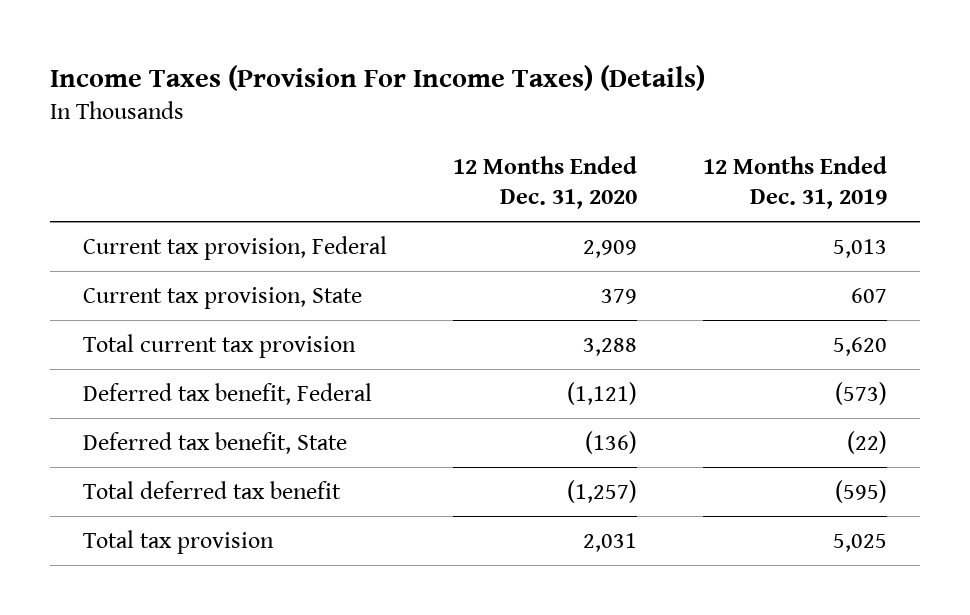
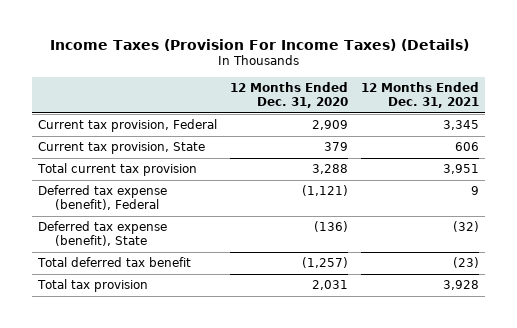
[703,156,888,210] 12 Months Ended Dec. 31, 2019 -> none
none -> [360,81,479,108] 12 Months Ended Dec. 31, 2021
[82,382,372,405] Deferred tax benefit, Federal -> [38,185,168,211] Deferred tax expense (benefit), Federal
[82,431,347,454] Deferred tax benefit, State -> [38,221,168,247] Deferred tax expense (benefit), State

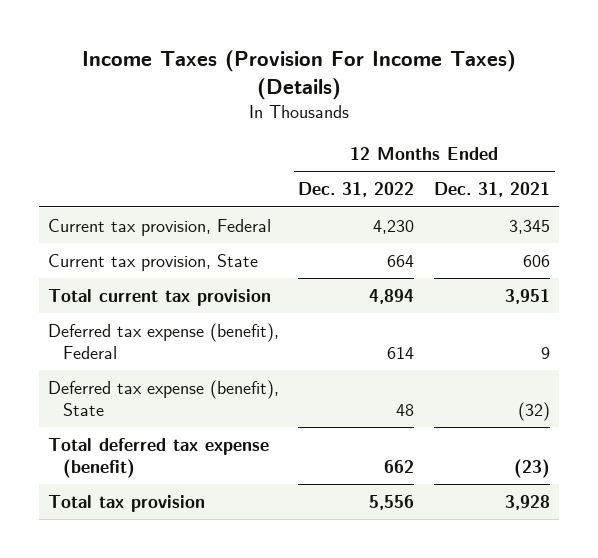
[230,81,349,108] 12 Months Ended Dec. 31, 2020 -> none
none -> [298,182,415,198] Dec. 31, 2022
[37,257,192,268] Total deferred tax benefit -> [48,437,270,478] Total deferred tax expense (benefit)

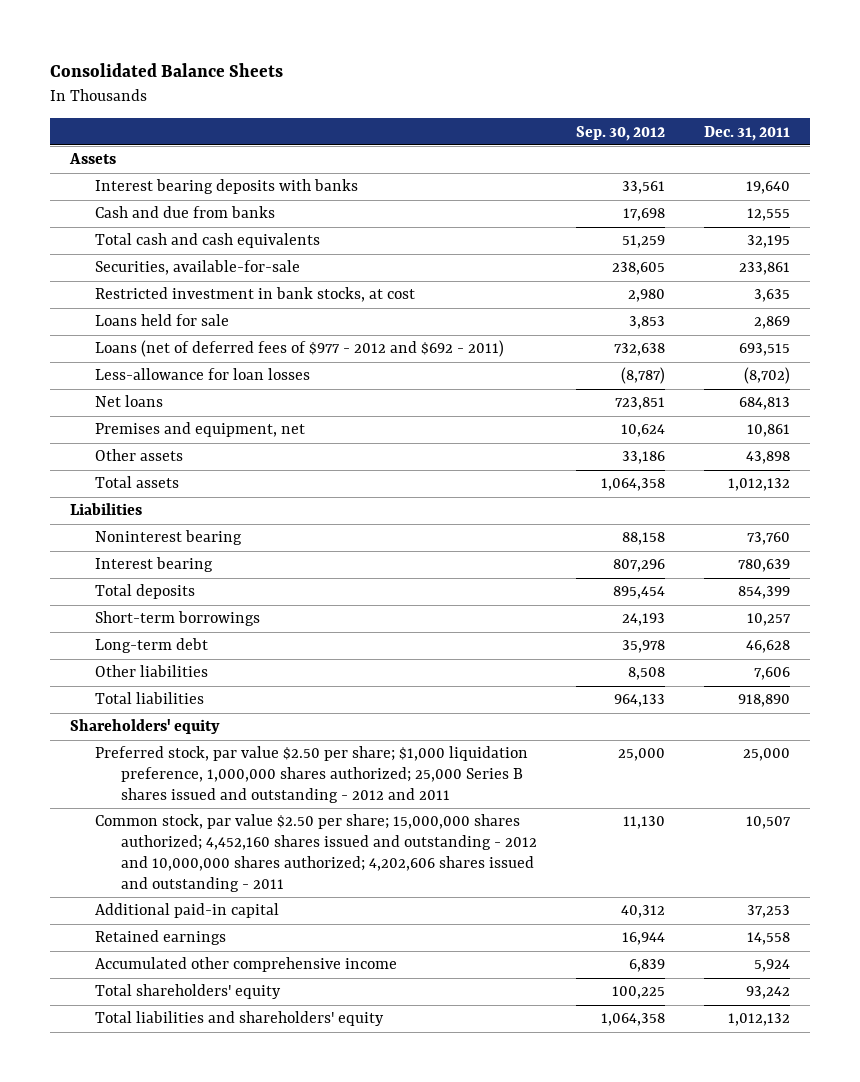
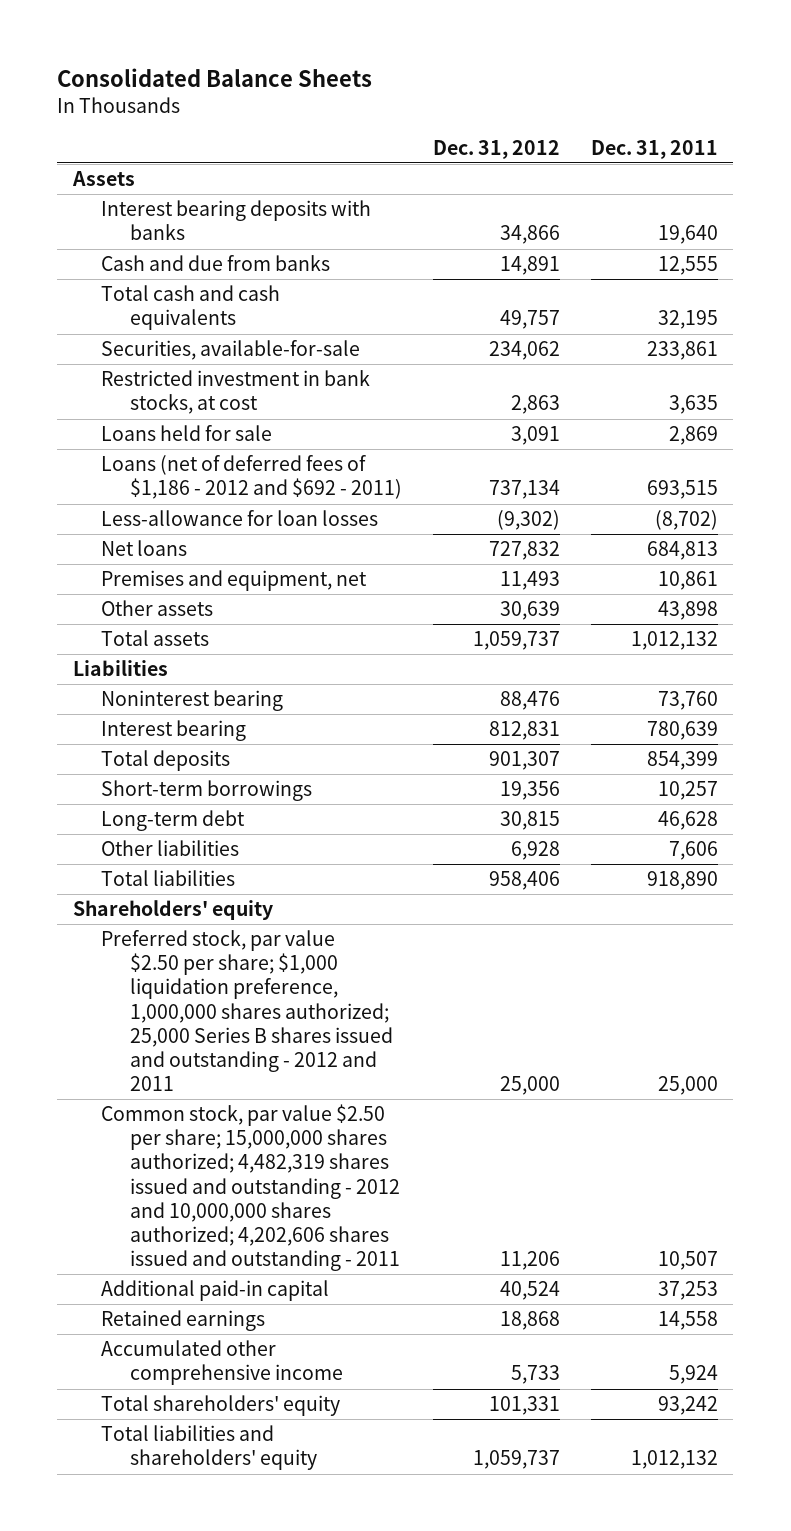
[576,125,666,141] Sep. 30, 2012 -> none
none -> [433,139,561,159] Dec. 31, 2012
[95,340,505,358] Loans (net of deferred fees of $977 - 2012 and $692 - 2011) -> [101,455,403,500] Loans (net of deferred fees of $1,186 - 2012 and $692 - 2011)
[95,814,538,892] Common stock, par value $2.50 per share; 15,000,000 shares authorized; 4,452,160 shares issued and outstanding - 2012 and 10,000,000 shares authorized; 4,202,606 shares issued and outstanding - 2011 -> [101,1104,401,1271] Common stock, par value $2.50 per share; 15,000,000 shares authorized; 4,482,319 shares issued and outstanding - 2012 and 10,000,000 shares authorized; 4,202,606 shares issued and outstanding - 2011

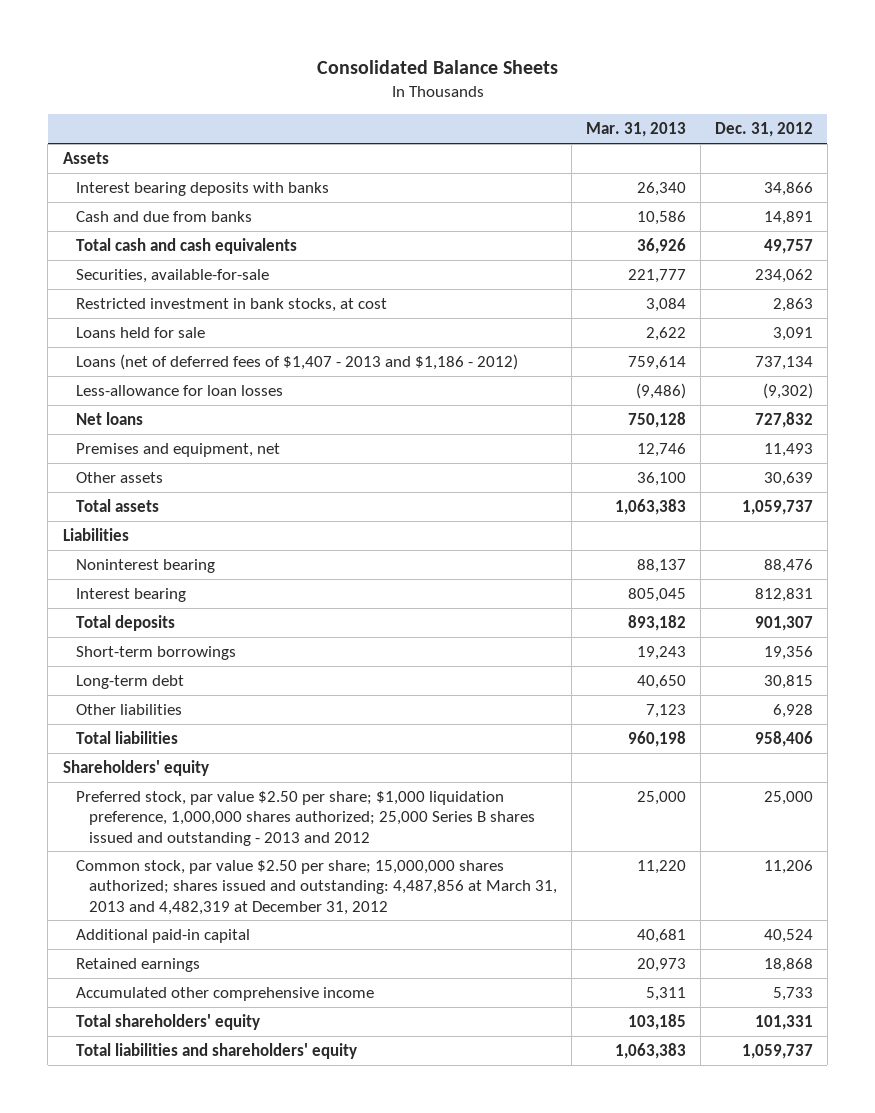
[590,139,718,159] Dec. 31, 2011 -> none
none -> [585,122,686,138] Mar. 31, 2013
[101,455,403,500] Loans (net of deferred fees of $1,186 - 2012 and $692 - 2011) -> [75,353,518,370] Loans (net of deferred fees of $1,407 - 2013 and $1,186 - 2012)
[101,930,394,1091] Preferred stock, par value $2.50 per share; $1,000 liquidation preference, 1,000,000 shares authorized; 25,000 Series B shares issued and outstanding - 2012 and 2011 -> [75,790,535,846] Preferred stock, par value $2.50 per share; $1,000 liquidation preference, 1,000,000 shares authorized; 25,000 Series B shares issued and outstanding - 2013 and 2012
[101,1104,401,1271] Common stock, par value $2.50 per share; 15,000,000 shares authorized; 4,482,319 shares issued and outstanding - 2012 and 10,000,000 shares authorized; 4,202,606 shares issued and outstanding - 2011 -> [75,859,557,915] Common stock, par value $2.50 per share; 15,000,000 shares authorized; shares issued and outstanding: 4,487,856 at March 31, 2013 and 4,482,319 at December 31, 2012

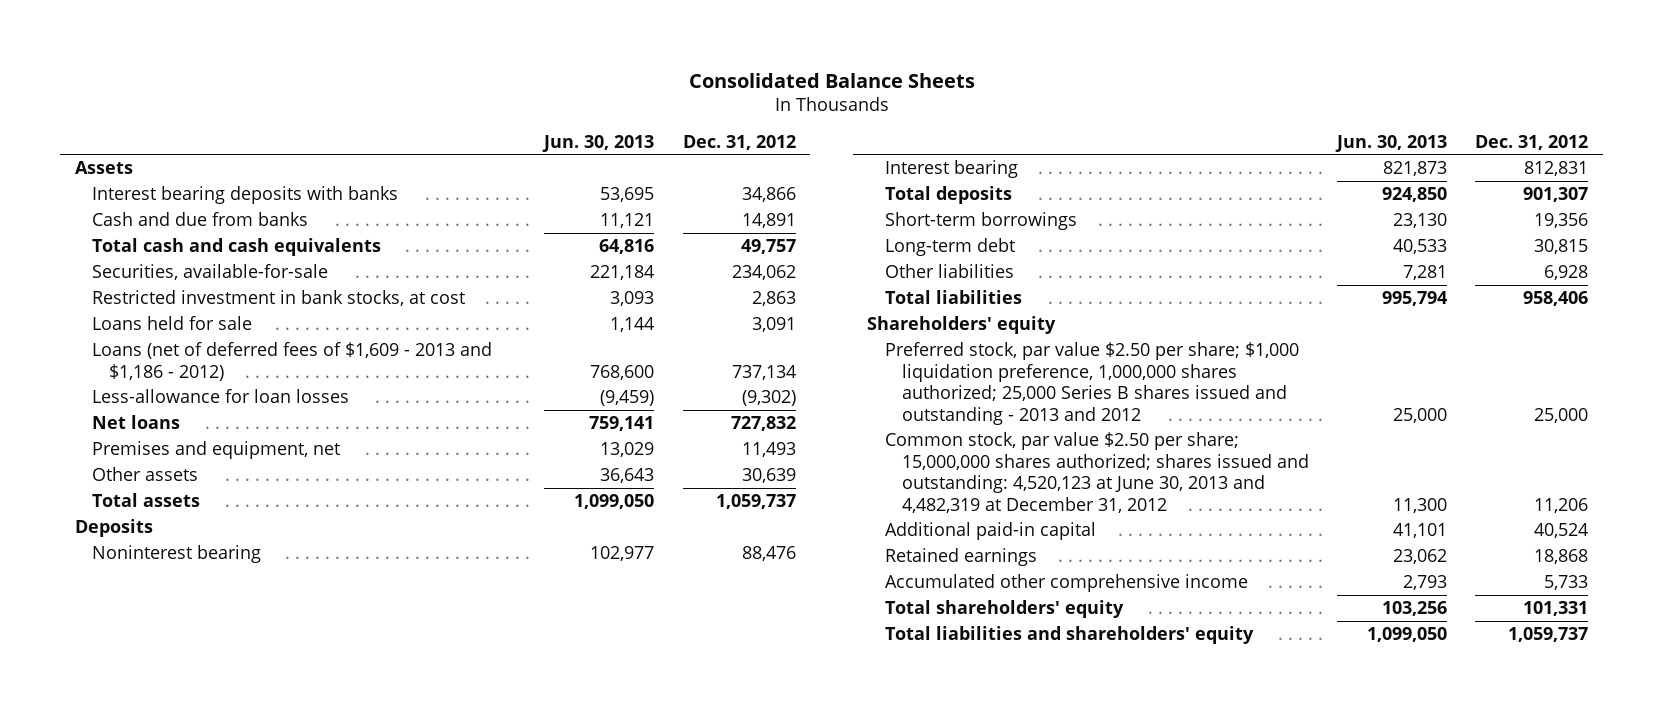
[585,122,686,138] Mar. 31, 2013 -> none
none -> [542,134,655,152] Jun. 30, 2013
[75,353,518,370] Loans (net of deferred fees of $1,407 - 2013 and $1,186 - 2012) -> [91,342,492,381] Loans (net of deferred fees of $1,609 - 2013 and $1,186 - 2012)
[62,527,129,541] Liabilities -> none
none -> [74,519,153,538] Deposits
[75,859,557,915] Common stock, par value $2.50 per share; 15,000,000 shares authorized; shares issued and outstanding: 4,487,856 at March 31, 2013 and 4,482,319 at December 31, 2012 -> [884,432,1309,513] Common stock, par value $2.50 per share; 15,000,000 shares authorized; shares issued and outstanding: 4,520,123 at June 30, 2013 and 4,482,319 at December 31, 2012

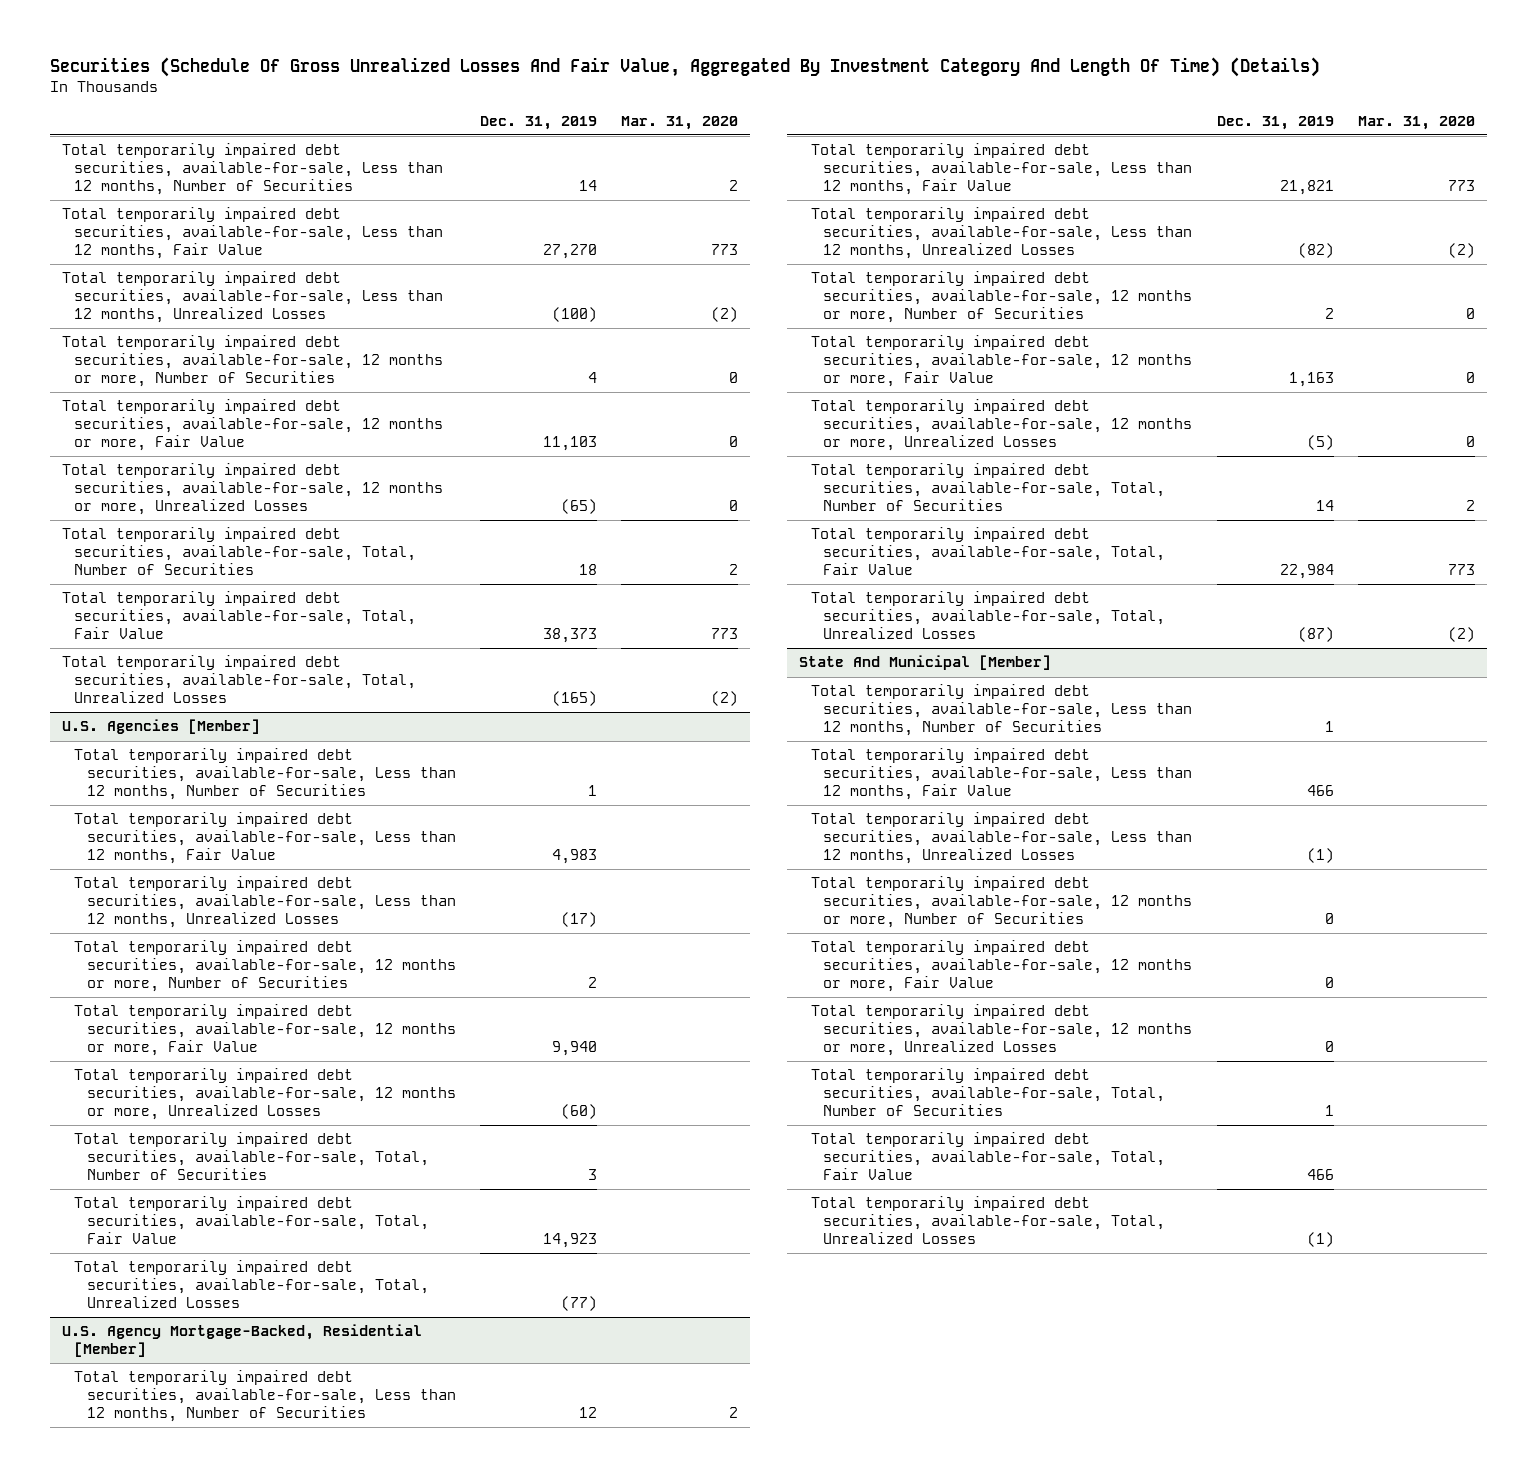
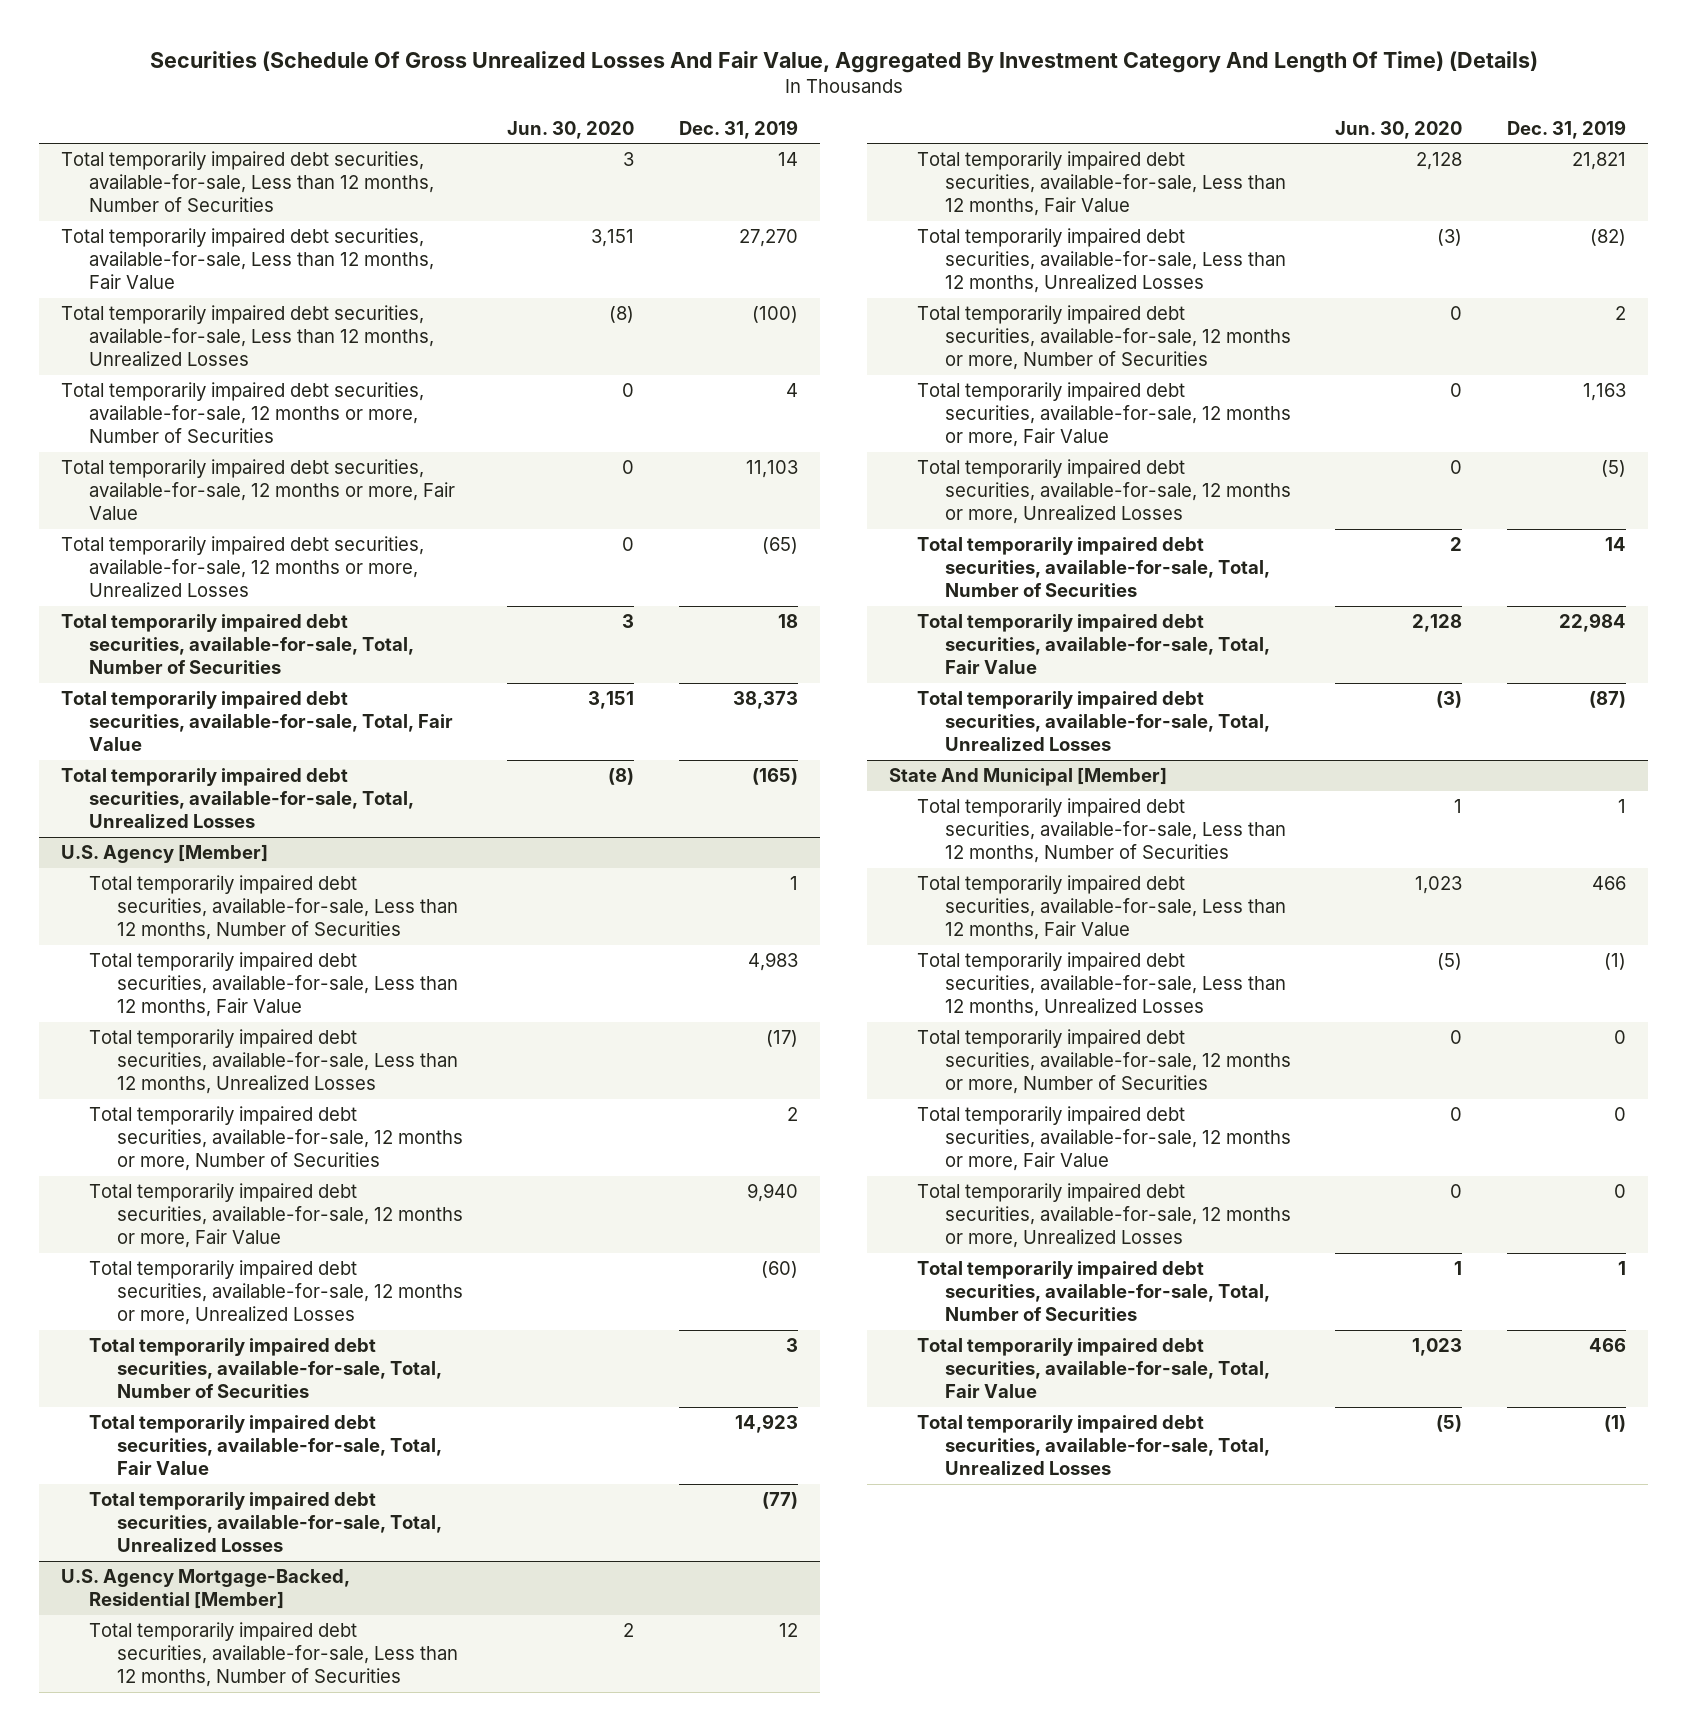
[621,115,739,130] Mar. 31, 2020 -> none
none -> [507,120,635,139] Jun. 30, 2020
[61,719,260,735] U.S. Agencies [Member] -> [61,844,269,864] U.S. Agency [Member]

